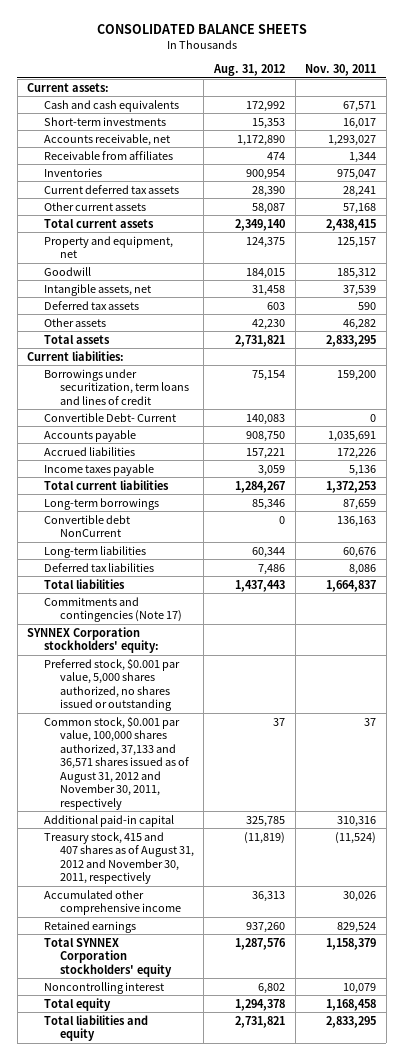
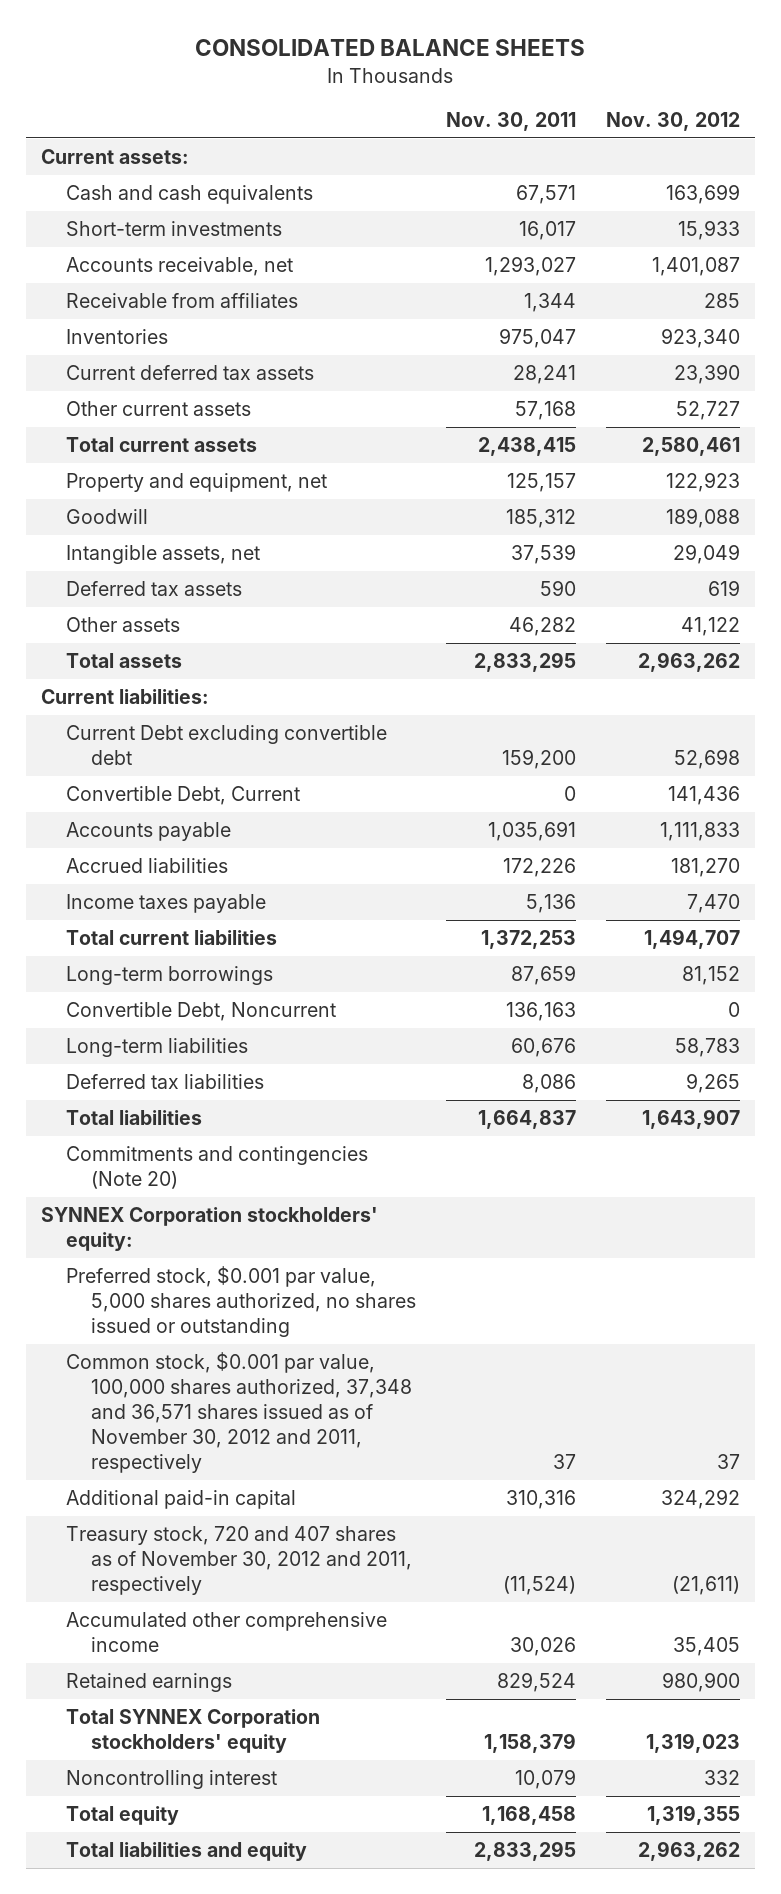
[212,64,285,77] Aug. 31, 2012 -> none
none -> [606,112,741,132] Nov. 30, 2012
[43,368,189,405] Borrowings under securitization, term loans and lines of credit -> [65,724,387,766] Current Debt excluding convertible debt
[43,412,176,422] Convertible Debt- Current -> [65,785,300,805] Convertible Debt, Current
[43,514,130,538] Convertible debt NonCurrent -> [65,1001,336,1021] Convertible Debt, Noncurrent
[43,596,182,623] Commitments and contingencies (Note 17) -> [65,1145,368,1190] Commitments and contingencies (Note 20)
[43,715,189,810] Common stock, $0.001 par value, 100,000 shares authorized, 37,133 and 36,571 shares issued as of August 31, 2012 and November 30, 2011, respectively -> [65,1351,412,1474] Common stock, $0.001 par value, 100,000 shares authorized, 37,348 and 36,571 shares issued as of November 30, 2012 and 2011, respectively
[43,831,194,885] Treasury stock, 415 and 407 shares as of August 31, 2012 and November 30, 2011, respectively -> [65,1525,412,1596] Treasury stock, 720 and 407 shares as of November 30, 2012 and 2011, respectively

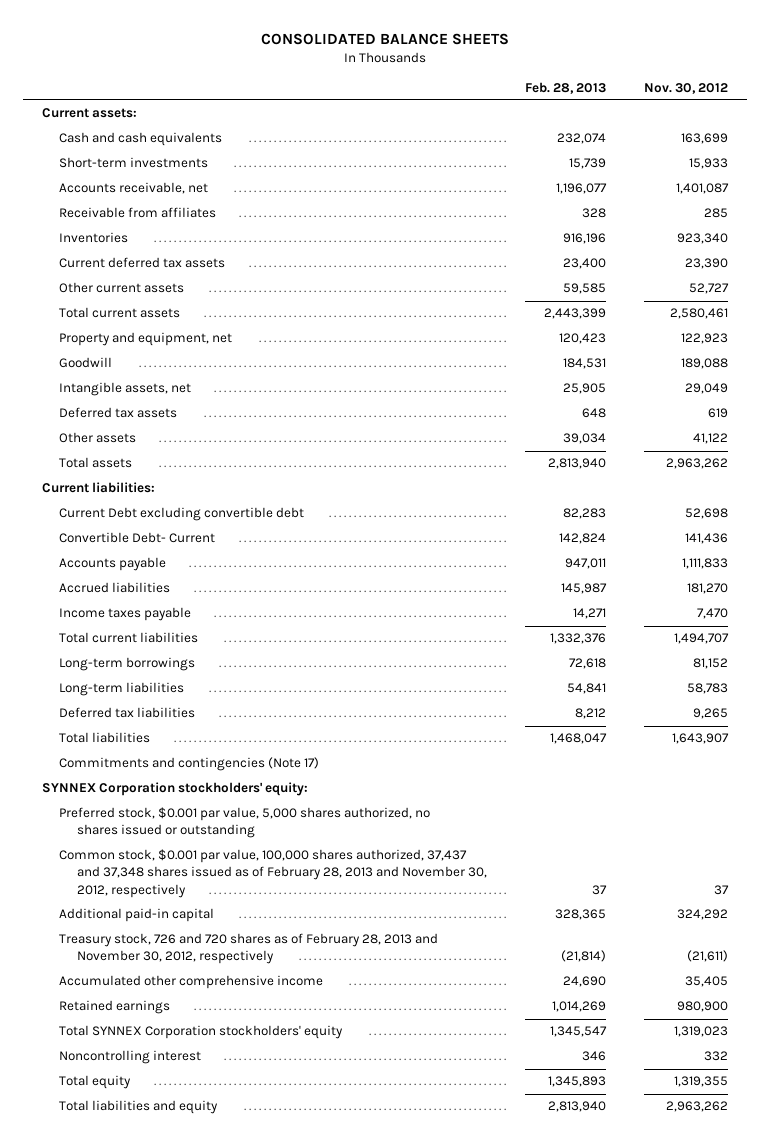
[445,112,576,132] Nov. 30, 2011 -> none
none -> [525,81,607,94] Feb. 28, 2013
[65,785,300,805] Convertible Debt, Current -> [59,532,216,544] Convertible Debt- Current
[65,1001,336,1021] Convertible Debt, Noncurrent -> none
[65,1145,368,1190] Commitments and contingencies (Note 20) -> [59,757,320,772] Commitments and contingencies (Note 17)
[65,1351,412,1474] Common stock, $0.001 par value, 100,000 shares authorized, 37,348 and 36,571 shares issued as of November 30, 2012 and 2011, respectively -> [59,849,487,898] Common stock, $0.001 par value, 100,000 shares authorized, 37,437 and 37,348 shares issued as of February 28, 2013 and November 30, 2012, respectively
[65,1525,412,1596] Treasury stock, 720 and 407 shares as of November 30, 2012 and 2011, respectively -> [59,933,439,965] Treasury stock, 726 and 720 shares as of February 28, 2013 and November 30, 2012, respectively

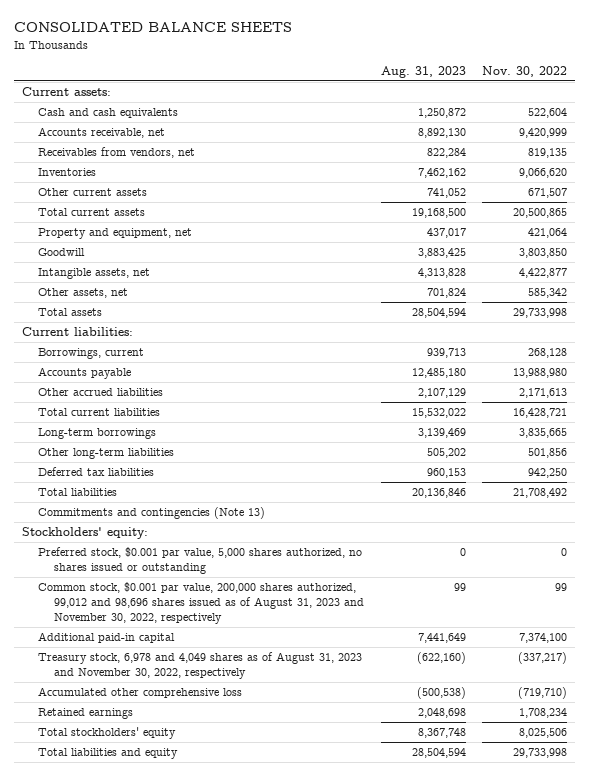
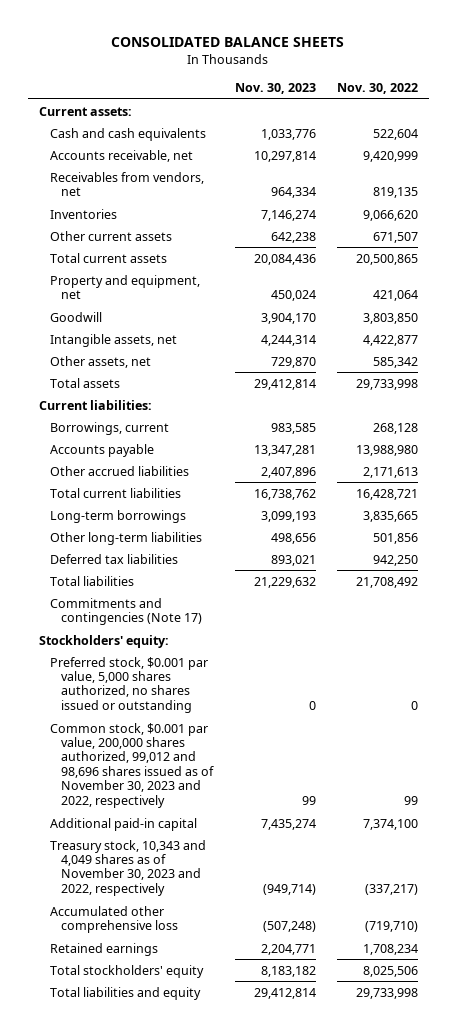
[380,65,466,78] Aug. 31, 2023 -> none
none -> [234,82,316,94] Nov. 30, 2023
[38,507,266,520] Commitments and contingencies (Note 13) -> [50,597,203,626] Commitments and contingencies (Note 17)
[38,582,365,624] Common stock, $0.001 par value, 200,000 shares authorized, 99,012 and 98,696 shares issued as of August 31, 2023 and November 30, 2022, respectively -> [50,722,215,808] Common stock, $0.001 par value, 200,000 shares authorized, 99,012 and 98,696 shares issued as of November 30, 2023 and 2022, respectively
[38,652,363,680] Treasury stock, 6,978 and 4,049 shares as of August 31, 2023 and November 30, 2022, respectively -> [50,839,207,896] Treasury stock, 10,343 and 4,049 shares as of November 30, 2023 and 2022, respectively

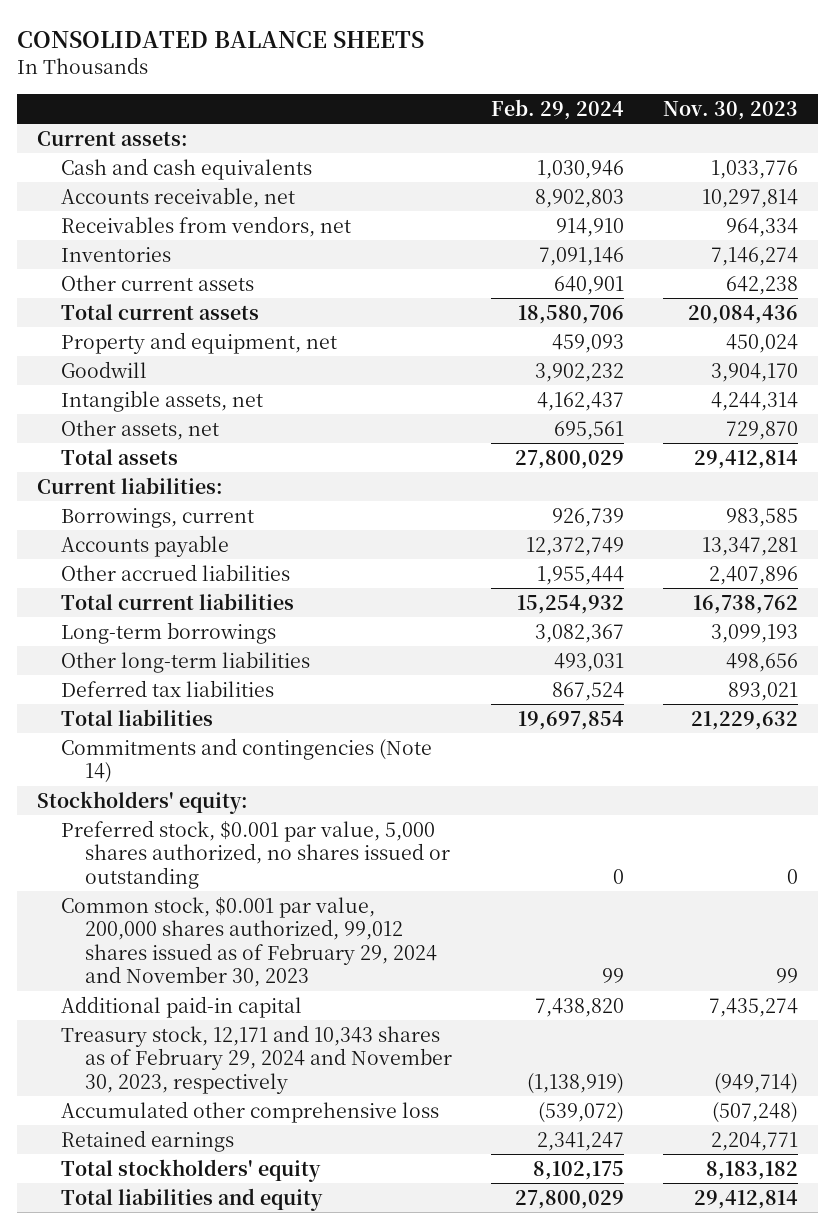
[337,82,419,94] Nov. 30, 2022 -> none
none -> [490,98,624,120] Feb. 29, 2024
[50,597,203,626] Commitments and contingencies (Note 17) -> [60,737,432,784] Commitments and contingencies (Note 14)
[50,722,215,808] Common stock, $0.001 par value, 200,000 shares authorized, 99,012 and 98,696 shares issued as of November 30, 2023 and 2022, respectively -> [60,896,437,988] Common stock, $0.001 par value, 200,000 shares authorized, 99,012 shares issued as of February 29, 2024 and November 30, 2023
[50,839,207,896] Treasury stock, 10,343 and 4,049 shares as of November 30, 2023 and 2022, respectively -> [60,1024,452,1094] Treasury stock, 12,171 and 10,343 shares as of February 29, 2024 and November 30, 2023, respectively

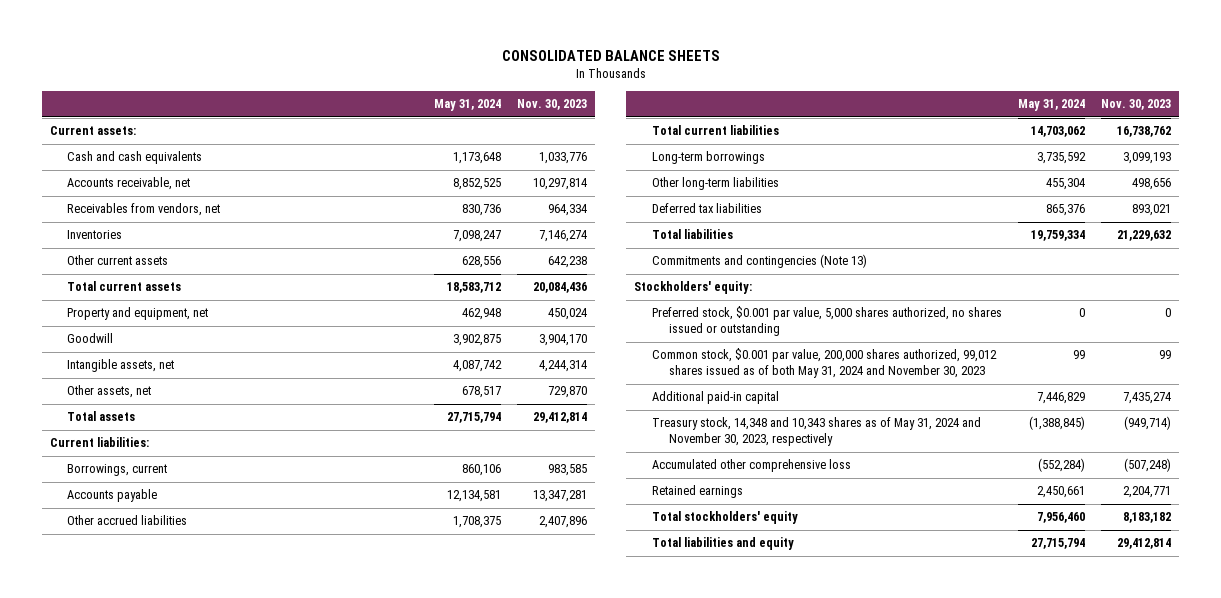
[490,98,624,120] Feb. 29, 2024 -> none
none -> [433,99,501,112] May 31, 2024
[60,737,432,784] Commitments and contingencies (Note 14) -> [651,254,867,269] Commitments and contingencies (Note 13)
[60,896,437,988] Common stock, $0.001 par value, 200,000 shares authorized, 99,012 shares issued as of February 29, 2024 and November 30, 2023 -> [651,348,997,379] Common stock, $0.001 par value, 200,000 shares authorized, 99,012 shares issued as of both May 31, 2024 and November 30, 2023
[60,1024,452,1094] Treasury stock, 12,171 and 10,343 shares as of February 29, 2024 and November 30, 2023, respectively -> [651,417,981,447] Treasury stock, 14,348 and 10,343 shares as of May 31, 2024 and November 30, 2023, respectively

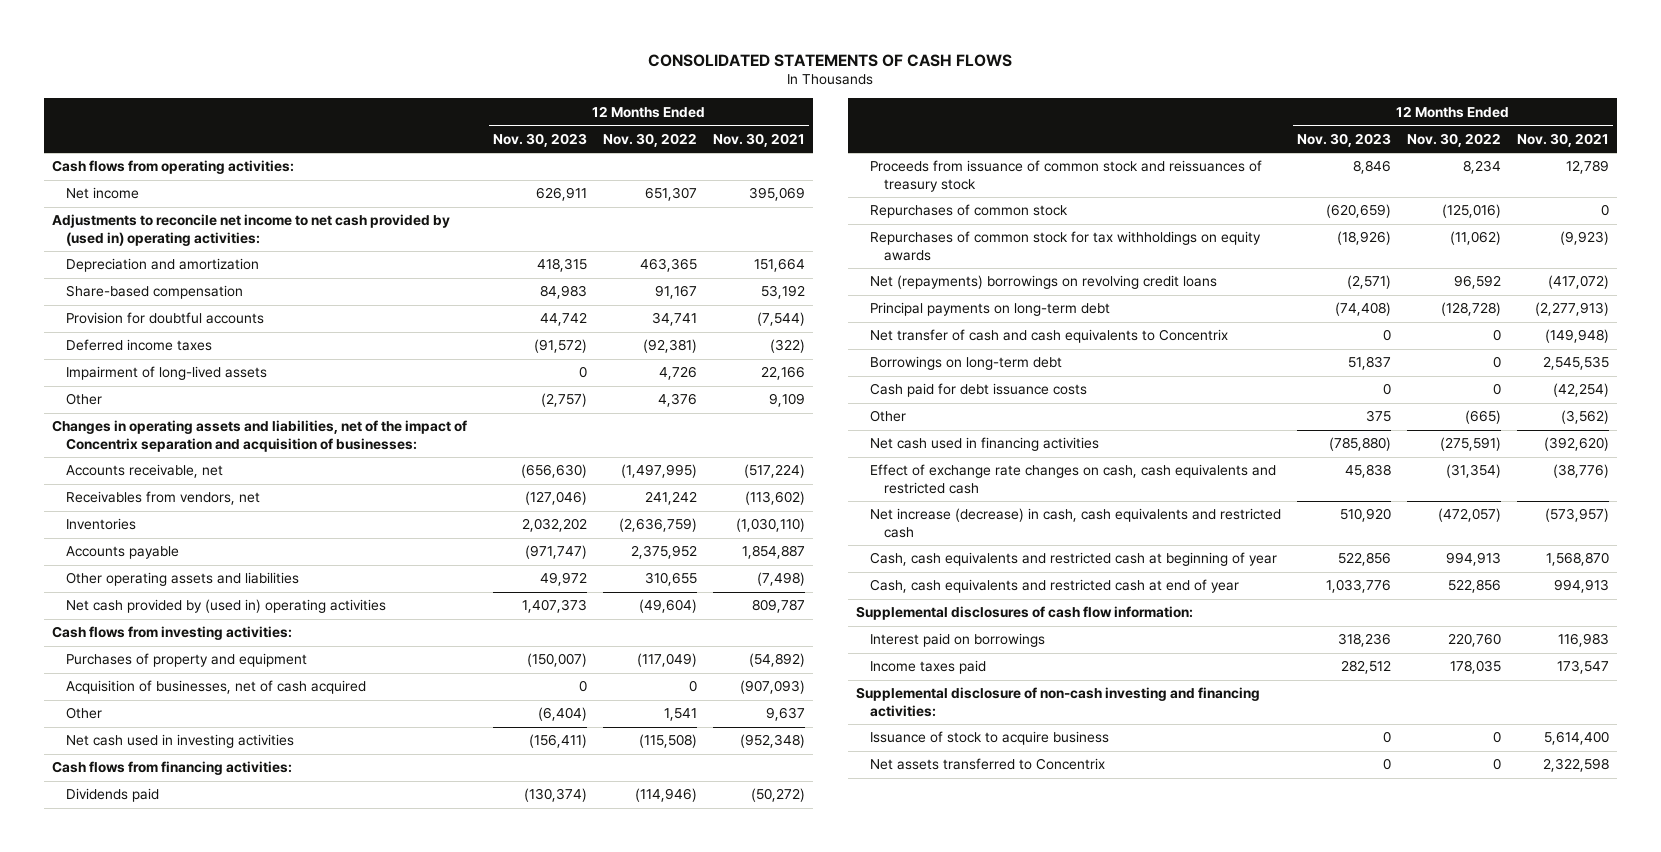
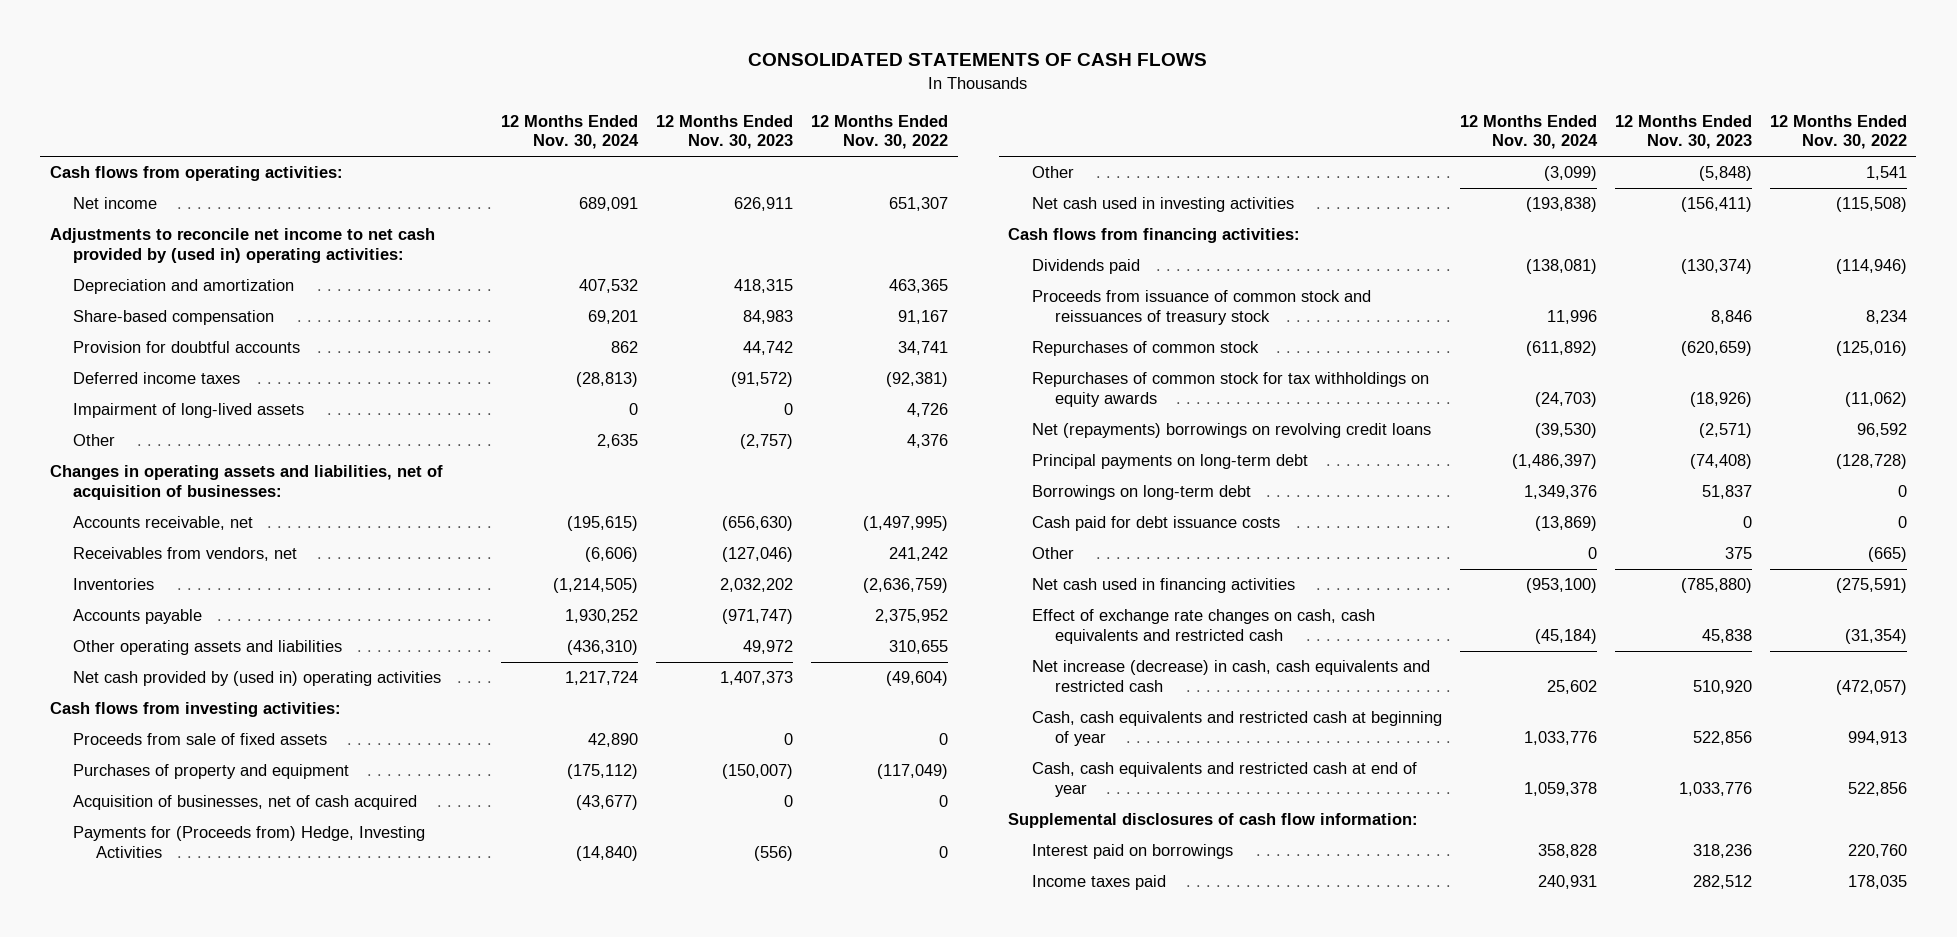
[712,132,805,147] Nov. 30, 2021 -> none
none -> [500,114,639,150] 12 Months Ended Nov. 30, 2024
[51,420,467,452] Changes in operating assets and liabilities, net of the impact of Concentrix separation and acquisition of businesses: -> [49,465,443,500] Changes in operating assets and liabilities, net of acquisition of businesses:
none -> [72,733,327,746] Proceeds from sale of fixed assets
none -> [72,826,425,858] Payments for (Proceeds from) Hedge, Investing Activities
[537,707,587,722] (6,404) -> [1699,166,1753,182] (5,848)
[869,329,1228,344] Net transfer of cash and cash equivalents to Concentrix -> none
[855,687,1260,717] Supplemental disclosure of non-cash investing and financing activities: -> none
[869,731,1109,746] Issuance of stock to acquire business -> none
[869,758,1105,771] Net assets transferred to Concentrix -> none

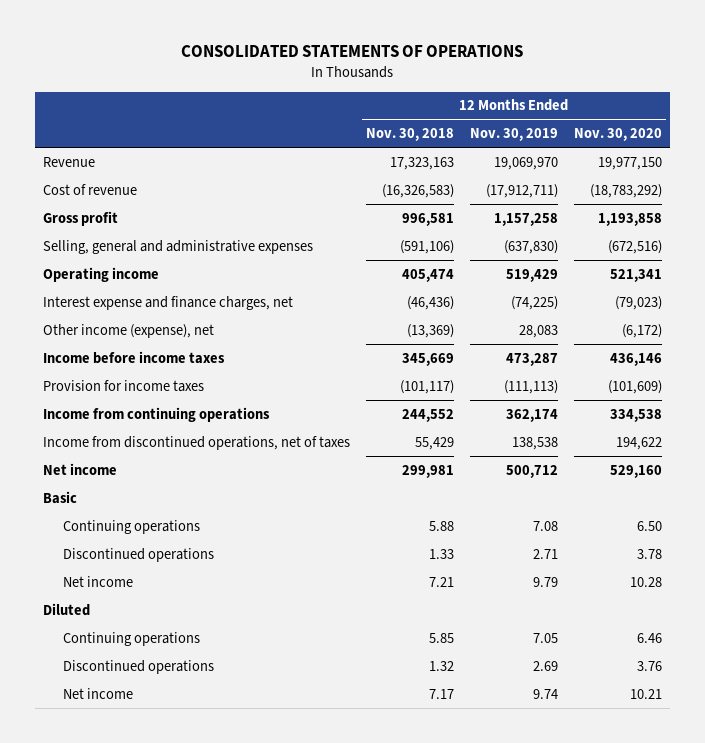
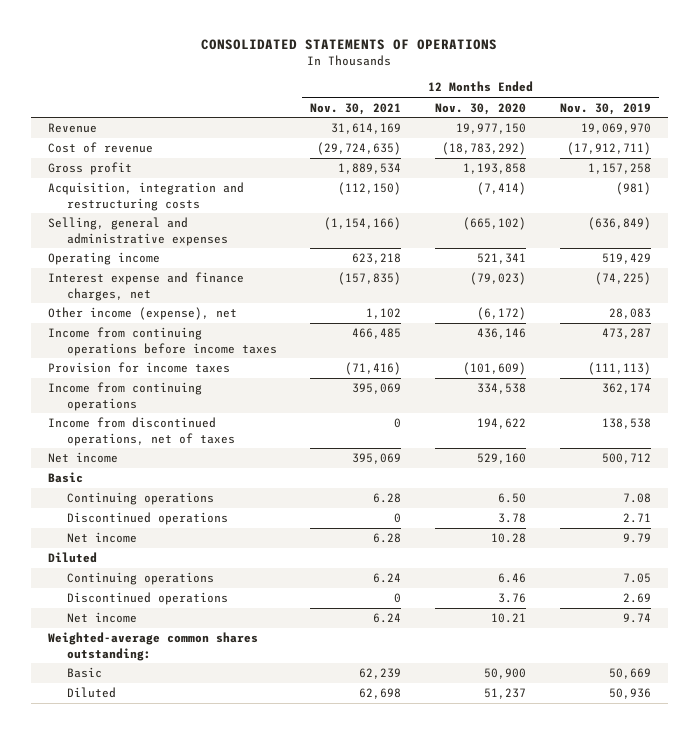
[365,127,454,141] Nov. 30, 2018 -> none
none -> [310,102,402,115] Nov. 30, 2021
none -> [47,182,244,211] Acquisition, integration and restructuring costs
[503,239,558,254] (637,830) -> [587,217,651,231] (636,849)
[608,239,663,254] (672,516) -> [463,217,527,231] (665,102)
[42,350,225,364] Income before income taxes -> [47,327,277,356] Income from continuing operations before income taxes
none -> [47,632,258,661] Weighted-average common shares outstanding:
none -> [66,667,102,679] Basic
none -> [66,687,116,699] Diluted

